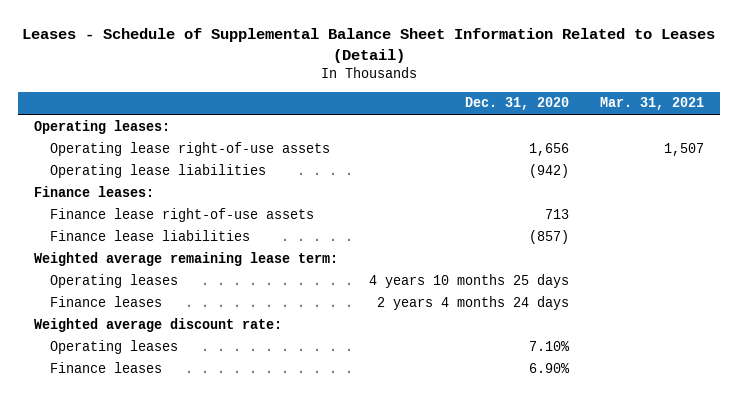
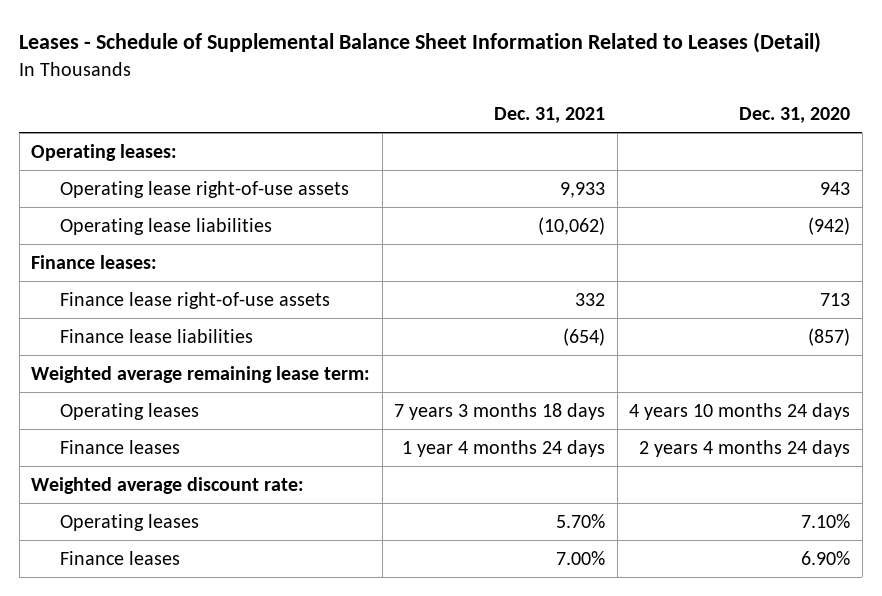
[600,97,705,111] Mar. 31, 2021 -> none
none -> [494,106,606,123] Dec. 31, 2021
[528,142,569,156] 1,656 -> [820,182,851,196] 943
[368,273,569,288] 4 years 10 months 25 days -> [629,403,851,421] 4 years 10 months 24 days

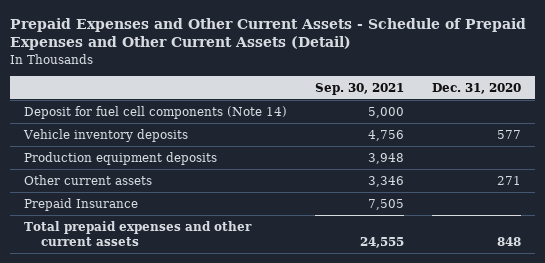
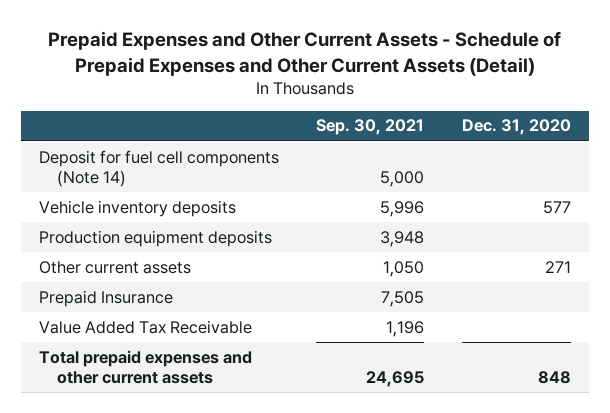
[367,129,404,141] 4,756 -> [380,200,425,217] 5,996
[367,175,404,187] 3,346 -> [383,260,425,277] 1,050
none -> [39,319,253,334] Value Added Tax Receivable
[359,236,404,248] 24,555 -> [366,371,425,388] 24,695

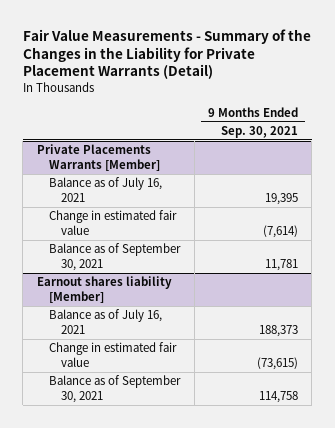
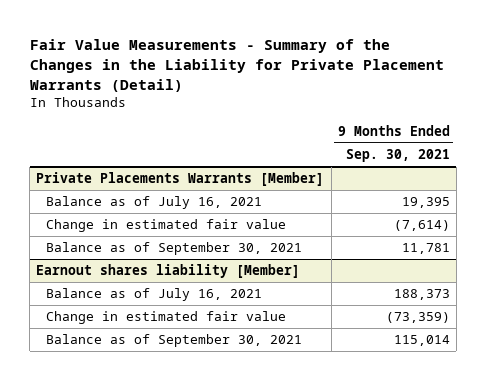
[256,357,298,371] (73,615) -> [385,312,450,324] (73,359)
[258,391,298,404] 114,758 -> [393,335,450,347] 115,014

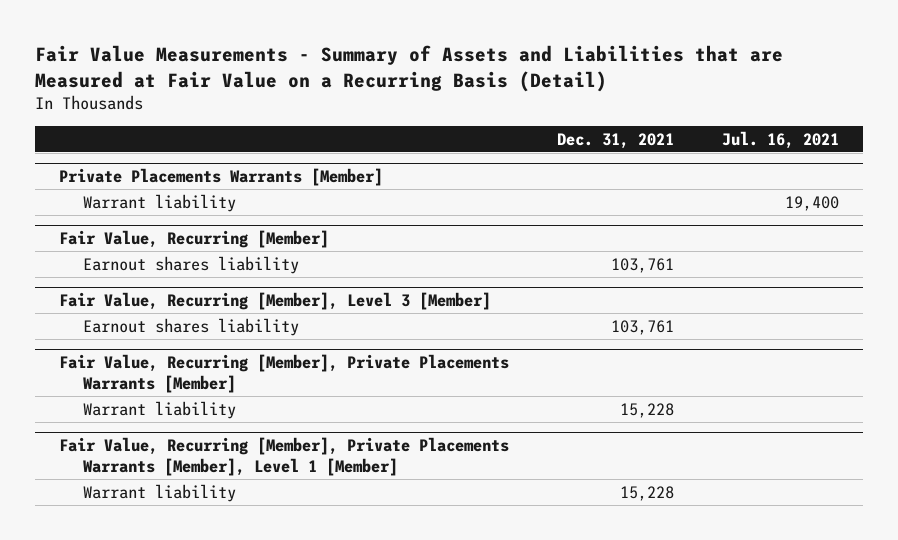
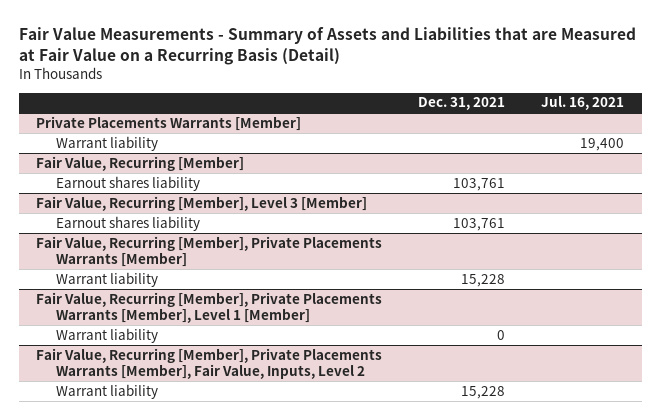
none -> [55,327,158,343] Warrant liability
none -> [36,347,383,380] Fair Value, Recurring [Member], Private Placements Warrants [Member], Fair Value, Inputs, Level 2

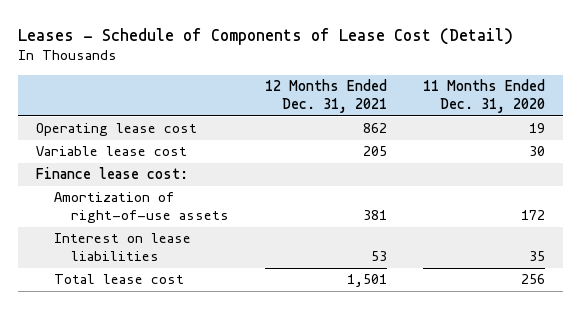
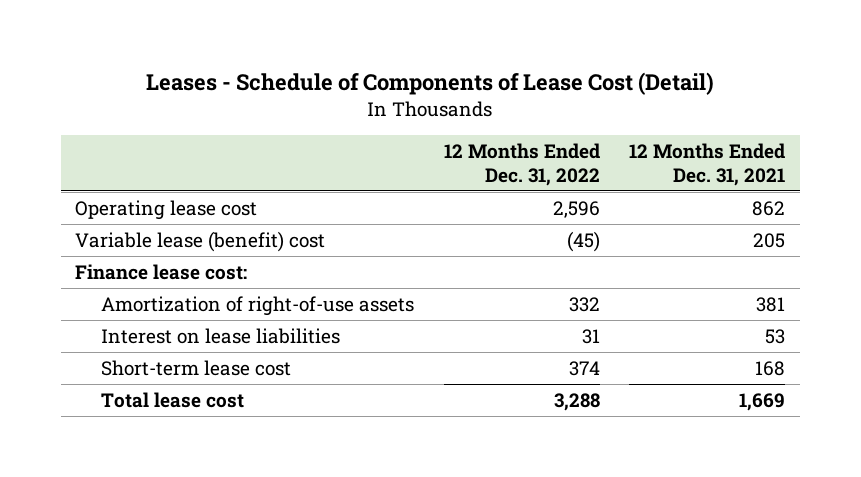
[422,79,545,114] 11 Months Ended Dec. 31, 2020 -> none
none -> [443,142,600,186] 12 Months Ended Dec. 31, 2022
[36,146,188,157] Variable lease cost -> [75,230,326,252] Variable lease (benefit) cost
none -> [100,359,291,376] Short-term lease cost
[346,274,387,288] 1,501 -> [739,392,786,411] 1,669

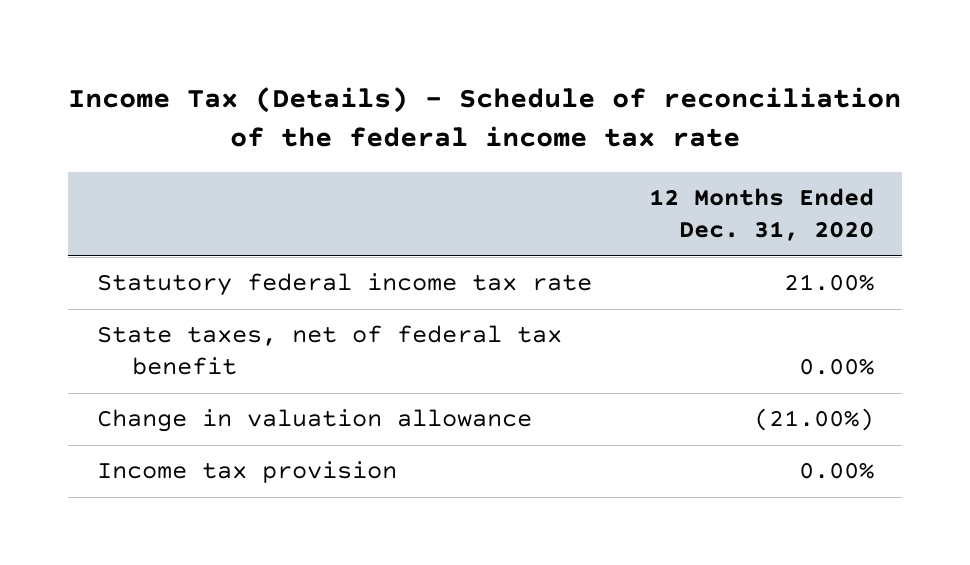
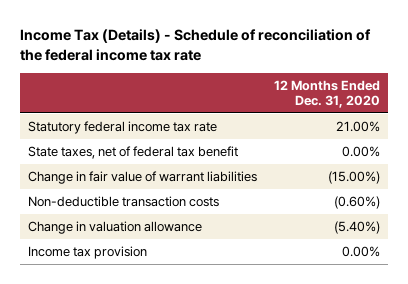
none -> [28,171,258,185] Change in fair value of warrant liabilities
none -> [28,196,220,208] Non-deductible transaction costs
[753,408,874,432] (21.00%) -> [333,221,380,235] (5.40%)

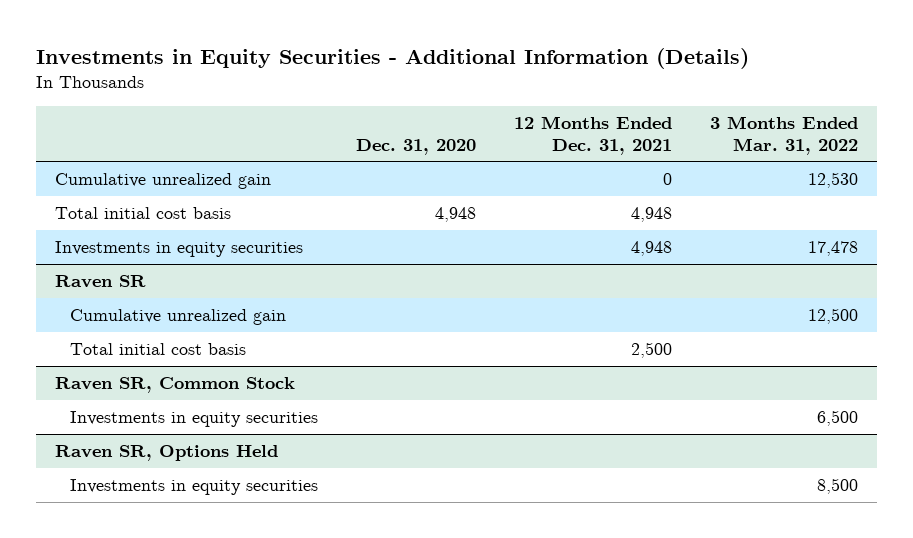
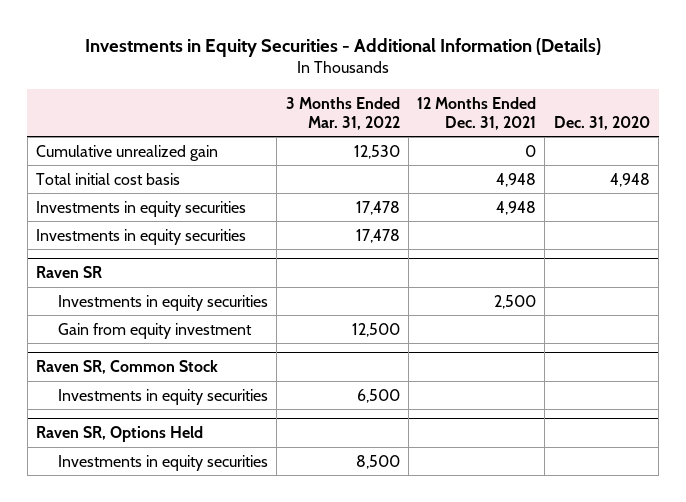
none -> [35,228,246,245] Investments in equity securities
[70,343,247,356] Total initial cost basis -> none
none -> [58,294,269,311] Investments in equity securities
[70,309,287,326] Cumulative unrealized gain -> [58,322,253,339] Gain from equity investment

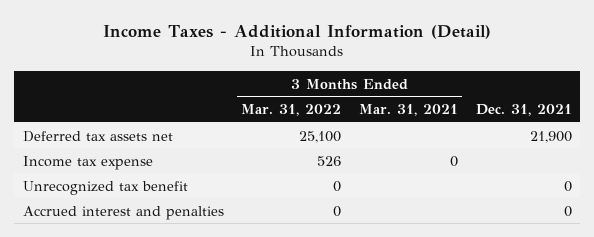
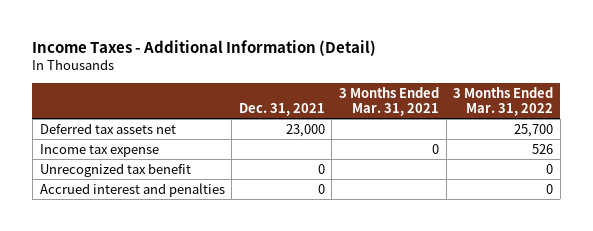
[299,130,342,143] 25,100 -> [514,123,554,137] 25,700
[529,130,572,143] 21,900 -> [285,123,325,137] 23,000

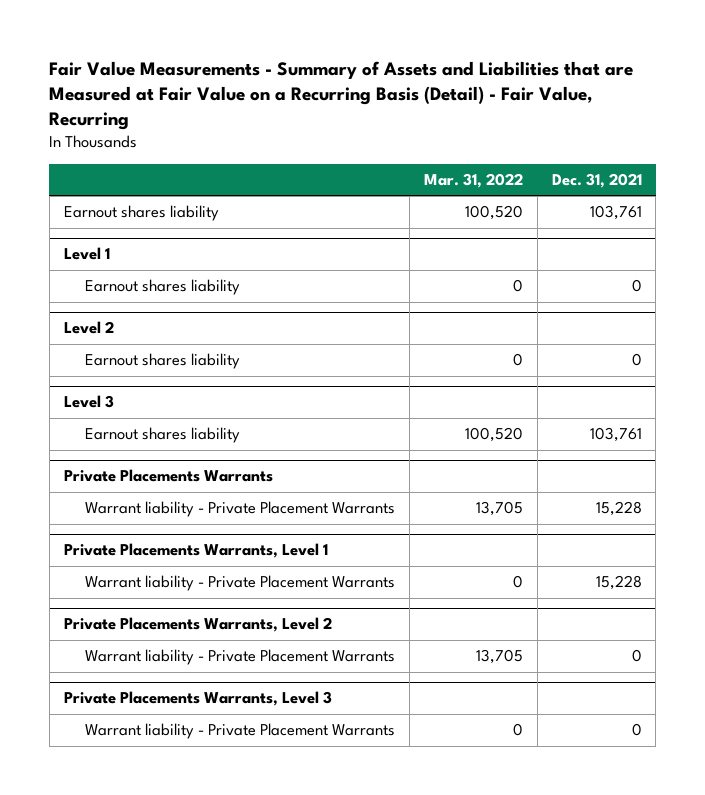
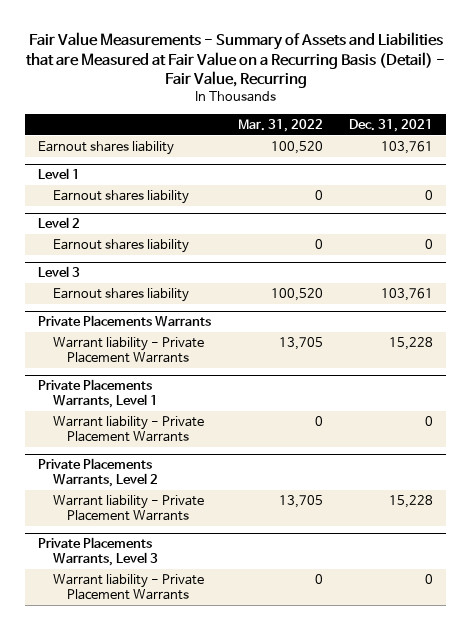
[595,575,642,591] 15,228 -> [425,416,434,427] 0
[631,649,642,663] 0 -> [389,495,434,509] 15,228

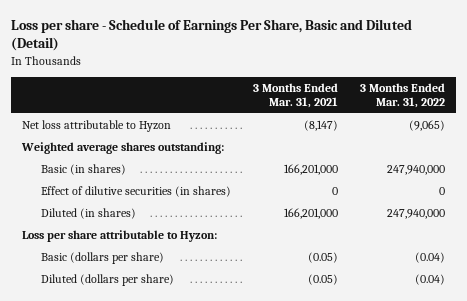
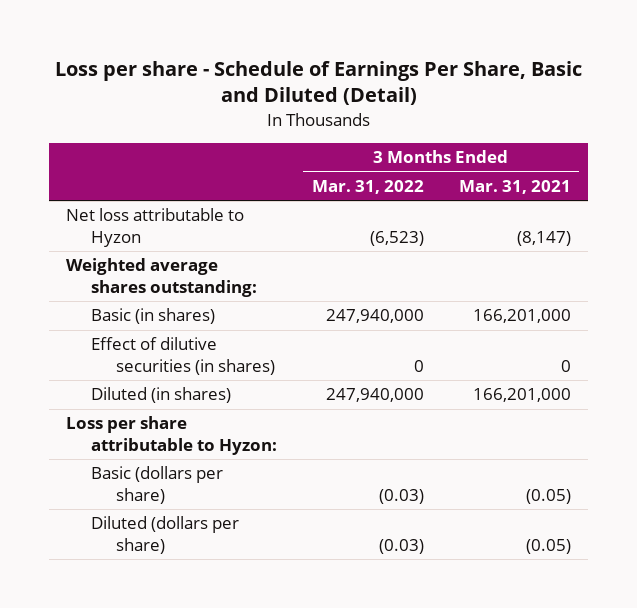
[408,120,445,132] (9,065) -> [370,230,425,246] (6,523)
[414,252,445,264] (0.04) -> [379,488,425,504] (0.03)
[414,274,445,286] (0.04) -> [379,538,425,554] (0.03)

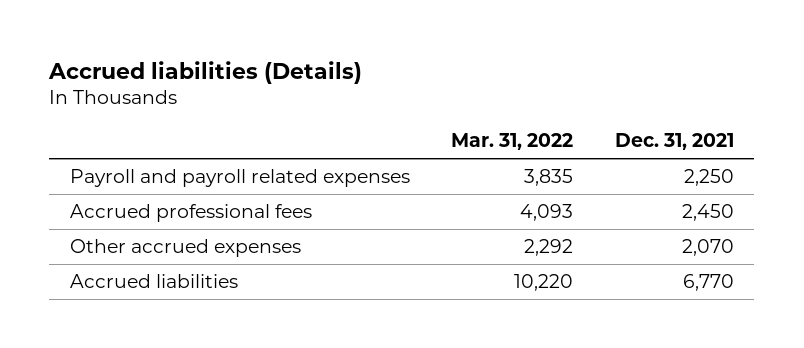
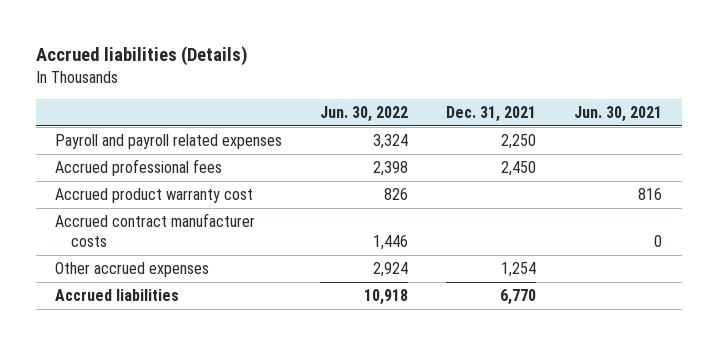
[451,133,574,151] Mar. 31, 2022 -> none
none -> [320,106,409,123] Jun. 30, 2022
none -> [574,106,663,123] Jun. 30, 2021
none -> [55,188,254,204] Accrued product warranty cost
none -> [55,213,256,248] Accrued contract manufacturer costs
[681,239,734,257] 2,070 -> [501,262,537,278] 1,254

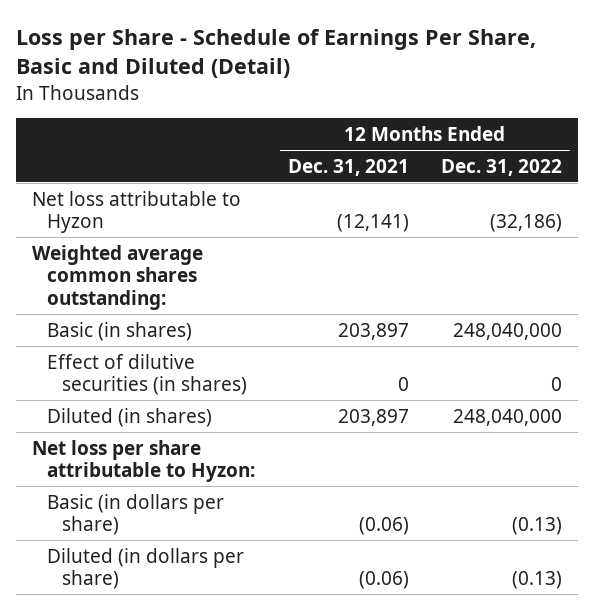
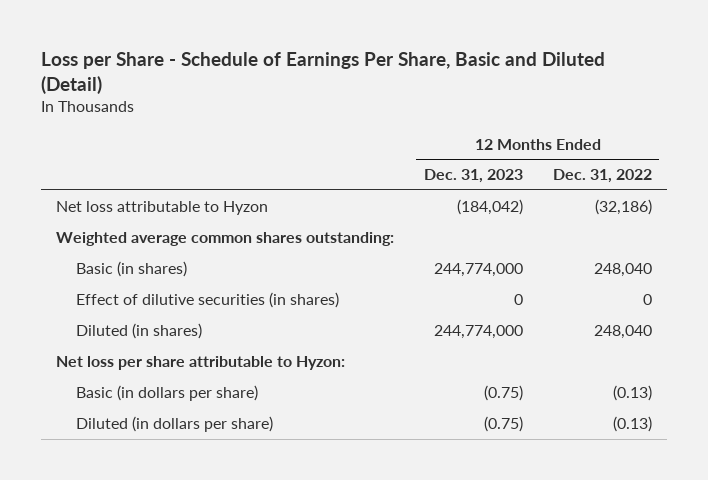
[287,158,409,176] Dec. 31, 2021 -> none
none -> [423,169,523,184] Dec. 31, 2023
[452,322,562,340] 248,040,000 -> [593,263,652,278] 248,040
[452,408,562,426] 248,040,000 -> [593,325,652,340] 248,040

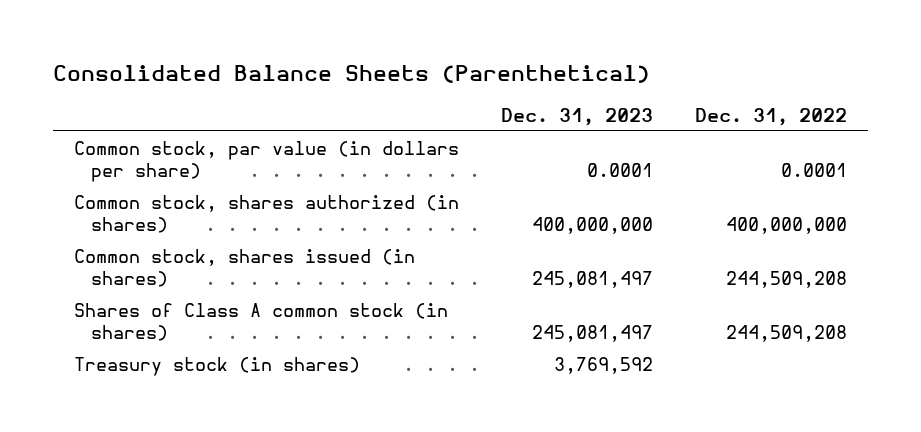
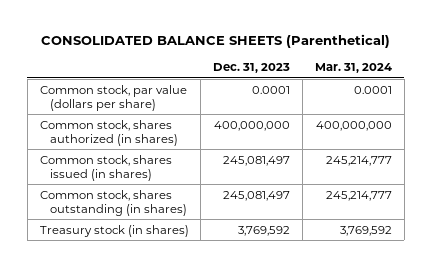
[53,65,651,84] Consolidated Balance Sheets (Parenthetical) -> [40,33,390,48] CONSOLIDATED BALANCE SHEETS (Parenthetical)
[694,107,847,126] Dec. 31, 2022 -> none
none -> [314,63,392,74] Mar. 31, 2024
[74,140,460,183] Common stock, par value (in dollars per share) -> [39,84,187,111] Common stock, par value (dollars per share)
[74,302,449,342] Shares of Class A common stock (in shares) -> [39,189,187,216] Common stock, shares outstanding (in shares)

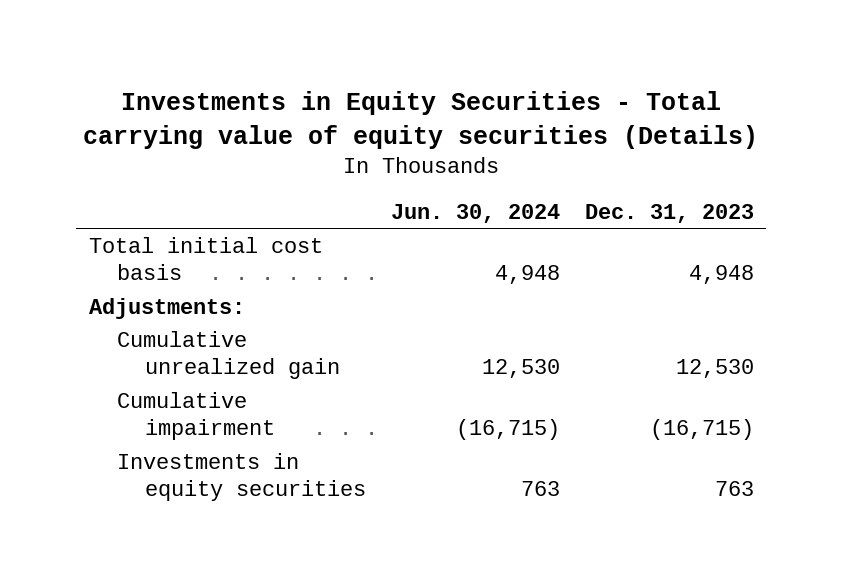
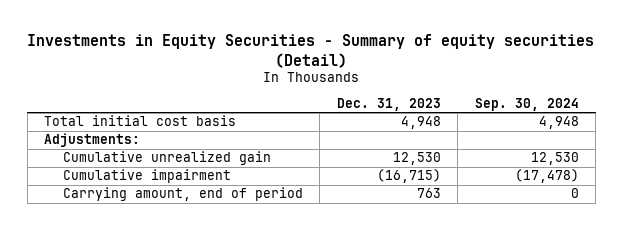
[83,91,759,149] Investments in Equity Securities - Total carrying value of equity securities (Details) -> [27,34,595,68] Investments in Equity Securities - Summary of equity securities (Detail)
[390,203,560,223] Jun. 30, 2024 -> none
none -> [474,98,579,112] Sep. 30, 2024
[116,452,366,502] Investments in equity securities -> [62,187,303,202] Carrying amount, end of period

